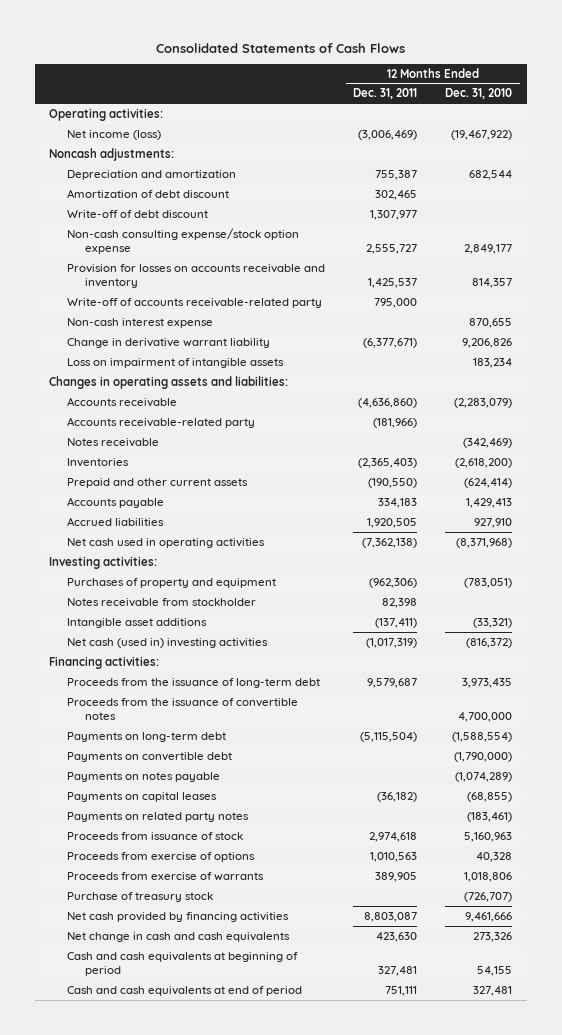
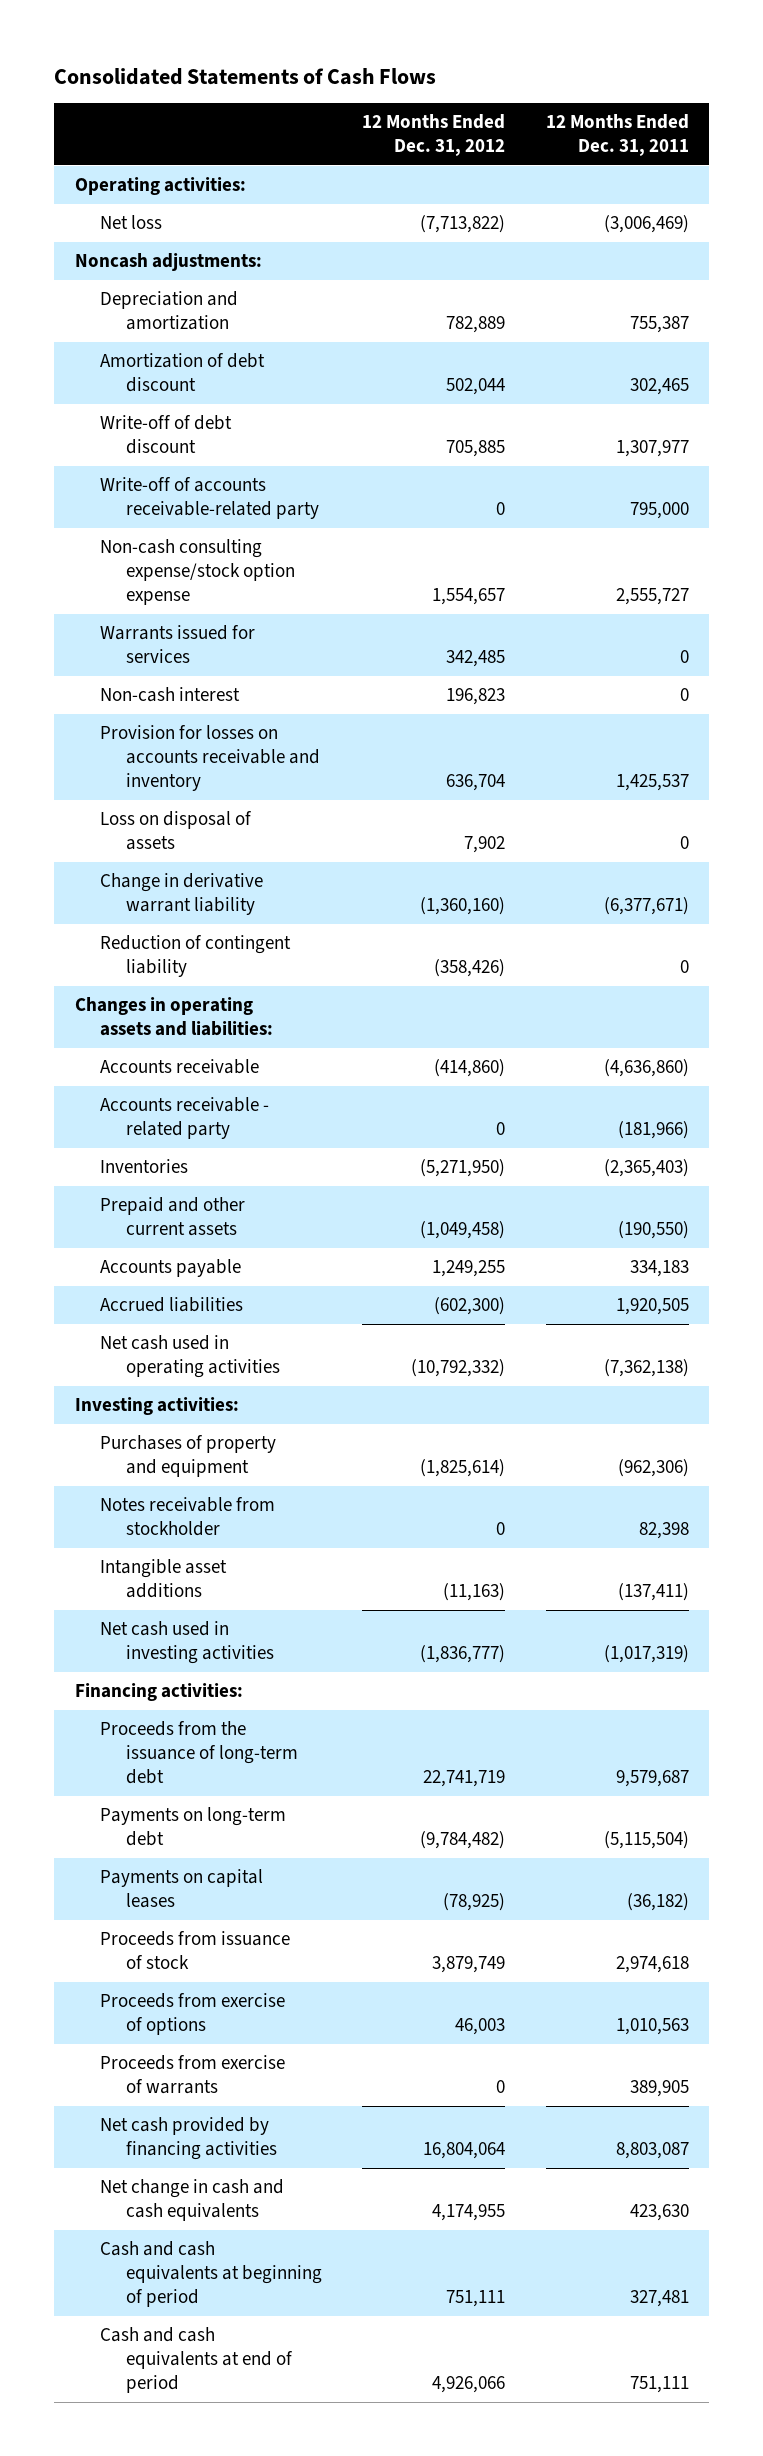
[445,88,513,100] Dec. 31, 2010 -> none
none -> [362,114,506,157] 12 Months Ended Dec. 31, 2012
[67,129,162,140] Net income (loss) -> [100,215,163,230] Net loss
[67,297,323,308] Write-off of accounts receivable-related party -> [100,477,319,520] Write-off of accounts receivable-related party
none -> [100,625,256,664] Warrants issued for services
none -> [100,687,241,703] Non-cash interest
[67,317,214,328] Non-cash interest expense -> none
none -> [100,811,253,851] Loss on disposal of assets
[67,357,285,368] Loss on impairment of intangible assets -> none
none -> [100,935,292,978] Reduction of contingent liability
[67,437,160,447] Notes receivable -> none
[67,416,256,428] Accounts receivable-related party -> [100,1097,270,1140] Accounts receivable - related party
[67,637,269,648] Net cash (used in) investing activities -> [100,1621,274,1665] Net cash used in investing activities
[67,697,299,721] Proceeds from the issuance of convertible notes -> none
[67,751,233,762] Payments on convertible debt -> none
[67,771,221,782] Payments on notes payable -> none
[67,811,250,822] Payments on related party notes -> none
[67,891,214,902] Purchase of treasury stock -> none

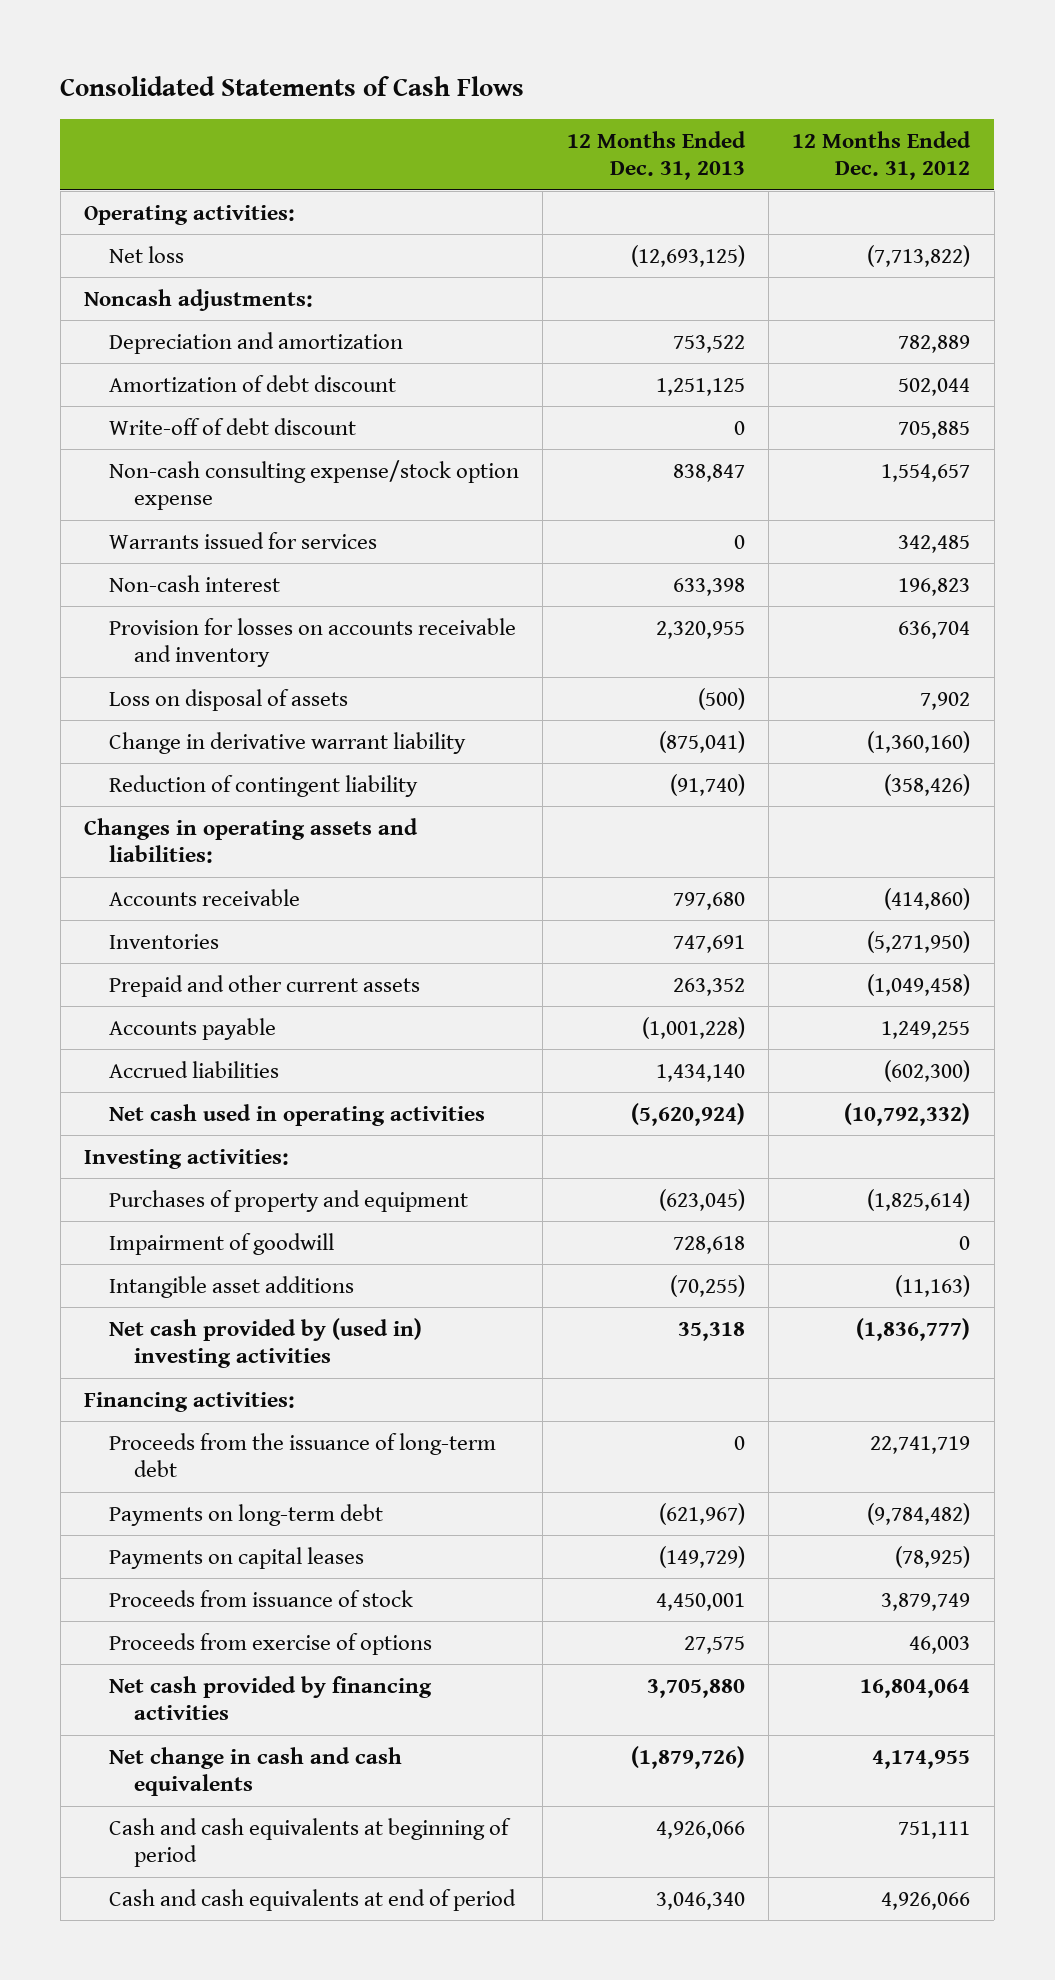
[545,114,689,157] 12 Months Ended Dec. 31, 2011 -> none
none -> [566,130,746,181] 12 Months Ended Dec. 31, 2013
[100,477,319,520] Write-off of accounts receivable-related party -> none
[100,1097,270,1140] Accounts receivable - related party -> none
[100,1497,276,1537] Notes receivable from stockholder -> none
none -> [108,1232,334,1255] Impairment of goodwill
[100,1621,274,1665] Net cash used in investing activities -> [108,1317,422,1369] Net cash provided by (used in) investing activities
[100,2055,286,2095] Proceeds from exercise of warrants -> none

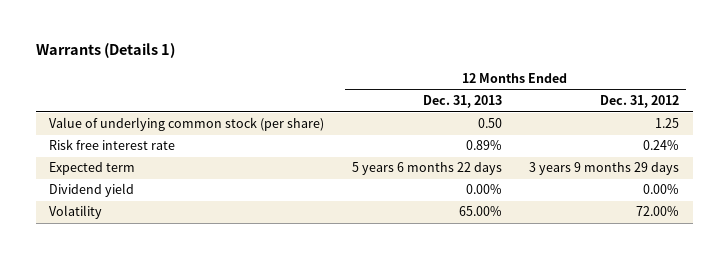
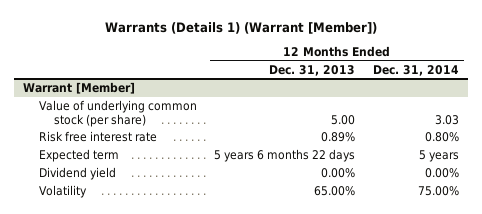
[35,43,175,59] Warrants (Details 1) -> [105,22,378,35] Warrants (Details 1) (Warrant [Member])
[599,95,679,109] Dec. 31, 2012 -> none
none -> [373,64,460,76] Dec. 31, 2014
none -> [23,81,136,94] Warrant [Member]
[477,118,502,129] 0.50 -> [331,114,356,125] 5.00

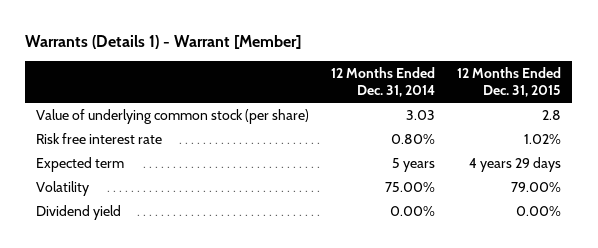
[105,22,378,35] Warrants (Details 1) (Warrant [Member]) -> [25,34,302,49] Warrants (Details 1) - Warrant [Member]
[269,64,356,76] Dec. 31, 2013 -> none
none -> [457,66,562,98] 12 Months Ended Dec. 31, 2015
[23,81,136,94] Warrant [Member] -> none
[38,166,116,180] Dividend yield -> none
none -> [36,204,122,220] Dividend yield

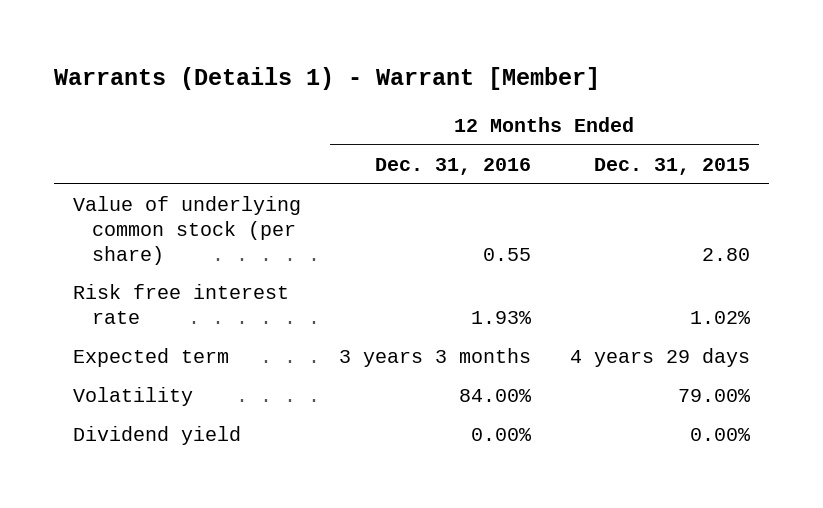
[331,66,436,98] 12 Months Ended Dec. 31, 2014 -> none
none -> [375,157,532,175] Dec. 31, 2016
[542,109,562,120] 2.8 -> [701,247,750,261] 2.80

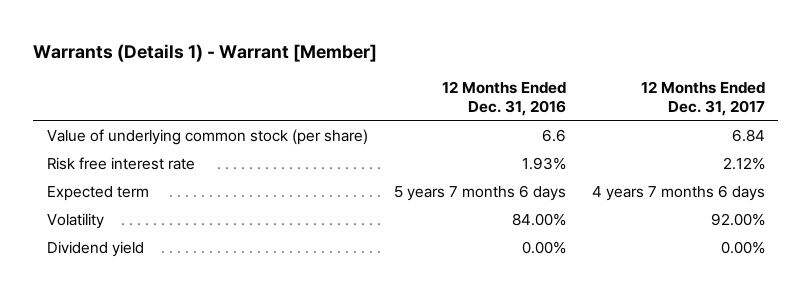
[593,157,750,175] Dec. 31, 2015 -> none
none -> [640,81,765,116] 12 Months Ended Dec. 31, 2017
[483,247,532,261] 0.55 -> [541,128,566,142] 6.6
[339,348,532,368] 3 years 3 months -> [393,184,566,201] 5 years 7 months 6 days

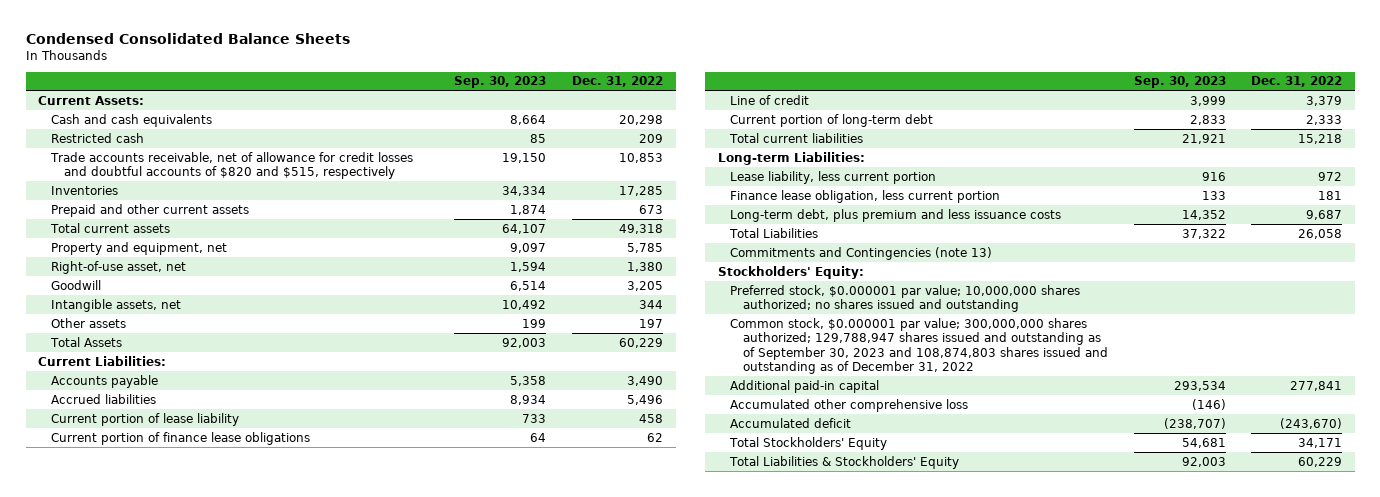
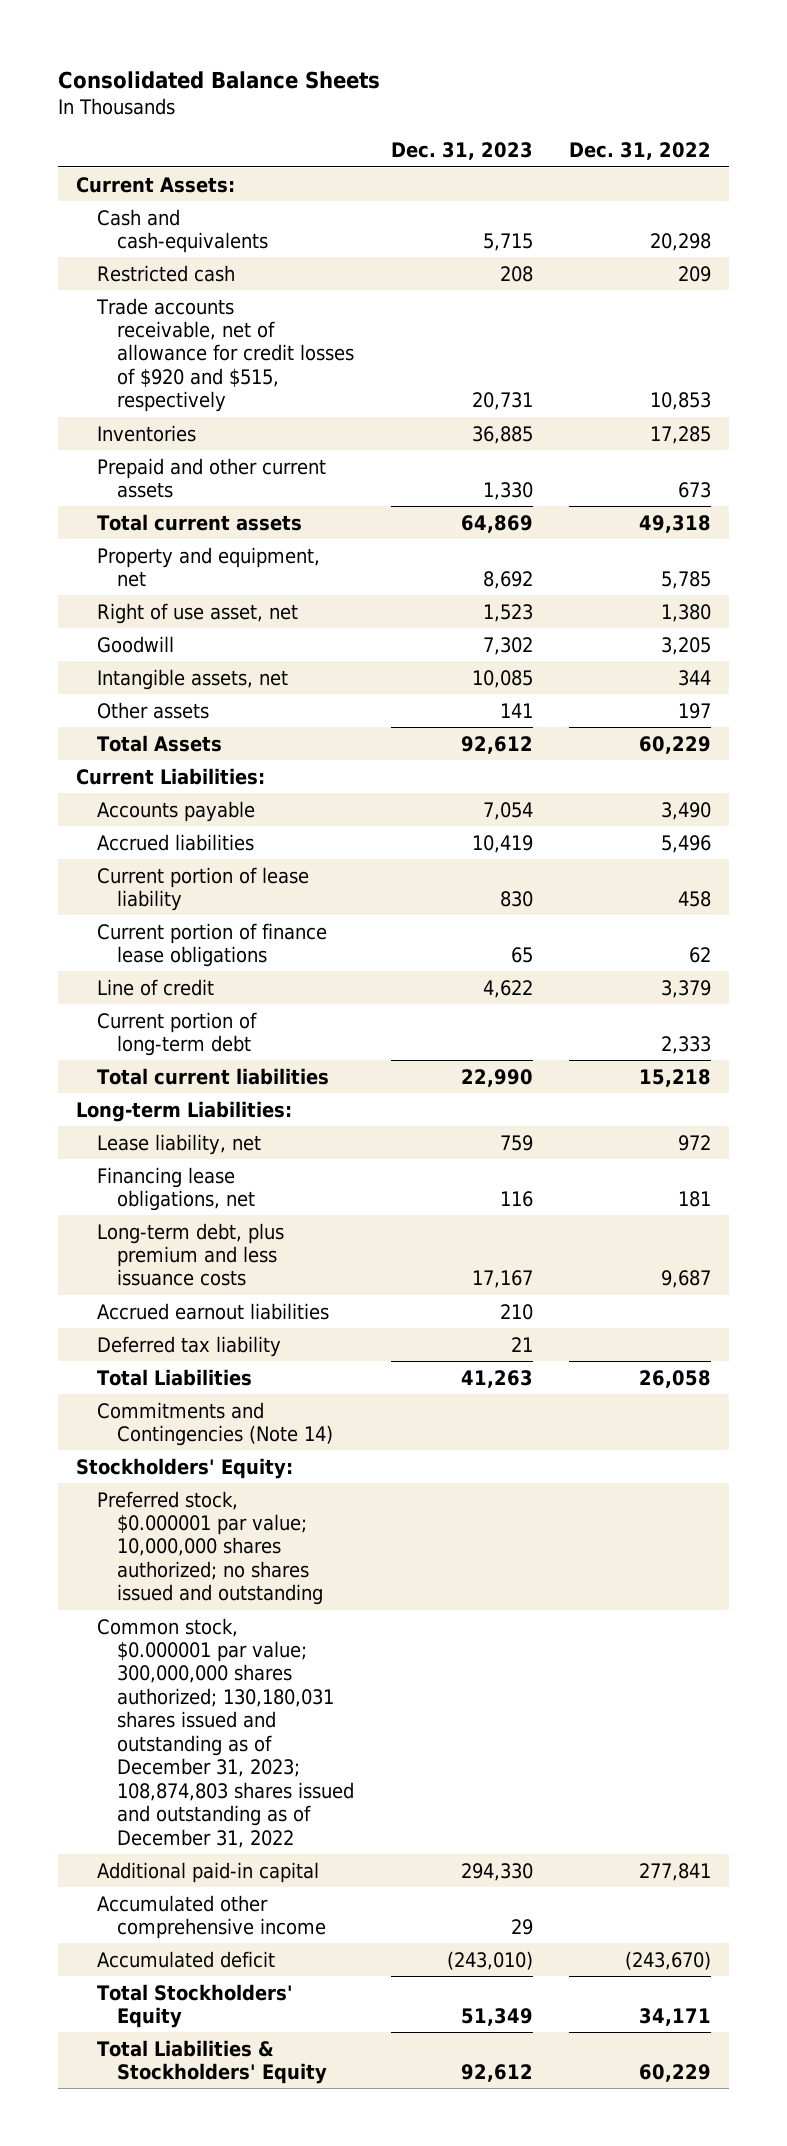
[25,32,350,44] Condensed Consolidated Balance Sheets -> [58,71,381,90] Consolidated Balance Sheets
[454,76,547,89] Sep. 30, 2023 -> none
none -> [390,142,533,161] Dec. 31, 2023
[50,113,212,127] Cash and cash equivalents -> [96,208,269,253] Cash and cash-equivalents
[49,151,413,180] Trade accounts receivable, net of allowance for credit losses and doubtful accounts of $820 and $515, respectively -> [95,297,355,413] Trade accounts receivable, net of allowance for credit losses of $920 and $515, respectively
[50,260,186,274] Right-of-use asset, net -> [96,602,298,624] Right of use asset, net
[730,170,937,184] Lease liability, less current portion -> [96,1133,261,1155] Lease liability, net
[730,189,1001,203] Finance lease obligation, less current portion -> [96,1166,256,1211] Financing lease obligations, net
none -> [96,1302,329,1320] Accrued earnout liabilities
none -> [96,1335,281,1357] Deferred tax liability
[730,246,993,260] Commitments and Contingencies (note 13) -> [96,1401,334,1446] Commitments and Contingencies (Note 14)
[730,317,1108,375] Common stock, $0.000001 par value; 300,000,000 shares authorized; 129,788,947 shares issued and outstanding as of September 30, 2023 and 108,874,803 shares issued and outstanding as of December 31, 2022 -> [96,1617,355,1848] Common stock, $0.000001 par value; 300,000,000 shares authorized; 130,180,031 shares issued and outstanding as of December 31, 2023; 108,874,803 shares issued and outstanding as of December 31, 2022
[730,398,969,412] Accumulated other comprehensive loss -> [96,1894,327,1939] Accumulated other comprehensive income

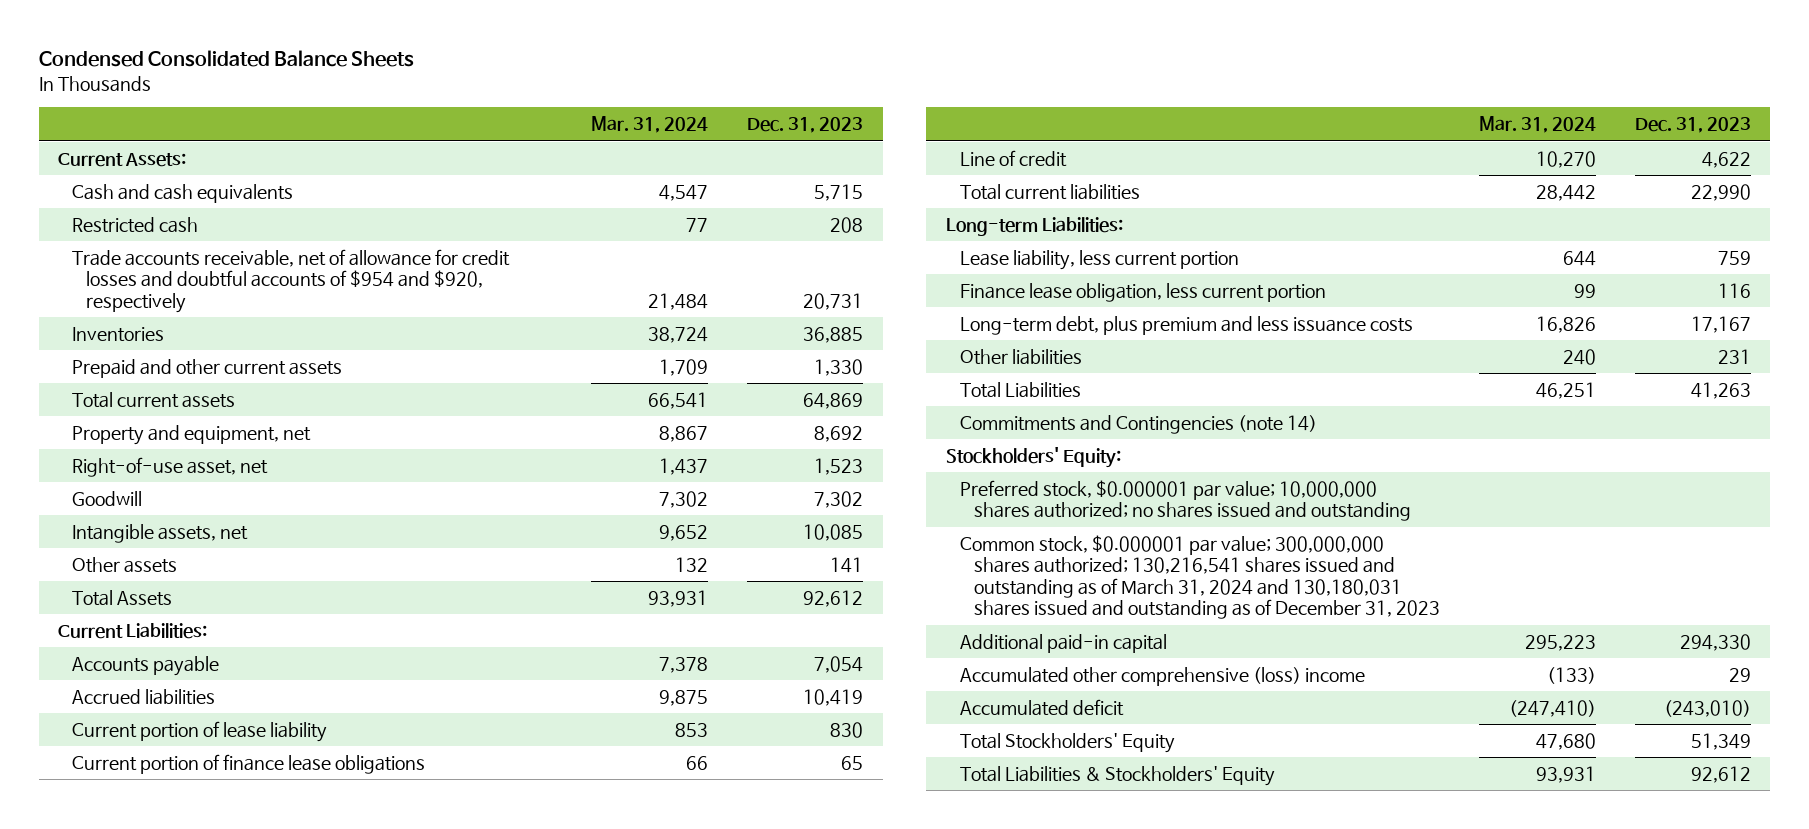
[58,71,381,90] Consolidated Balance Sheets -> [39,50,415,68] Condensed Consolidated Balance Sheets
[569,142,712,161] Dec. 31, 2022 -> none
none -> [591,116,709,134] Mar. 31, 2024
[96,208,269,253] Cash and cash-equivalents -> [72,183,294,203] Cash and cash equivalents
[95,297,355,413] Trade accounts receivable, net of allowance for credit losses of $920 and $515, respectively -> [72,248,511,313] Trade accounts receivable, net of allowance for credit losses and doubtful accounts of $954 and $920, respectively
[96,602,298,624] Right of use asset, net -> [72,456,269,477] Right-of-use asset, net
[96,1011,257,1056] Current portion of long-term debt -> none
[96,1133,261,1155] Lease liability, net -> [959,249,1239,270] Lease liability, less current portion
[96,1166,256,1211] Financing lease obligations, net -> [959,282,1326,302] Finance lease obligation, less current portion
[96,1302,329,1320] Accrued earnout liabilities -> none
[96,1335,281,1357] Deferred tax liability -> none
none -> [959,348,1082,365] Other liabilities
[96,1401,334,1446] Commitments and Contingencies (Note 14) -> [959,414,1317,434] Commitments and Contingencies (note 14)
[96,1617,355,1848] Common stock, $0.000001 par value; 300,000,000 shares authorized; 130,180,031 shares issued and outstanding as of December 31, 2023; 108,874,803 shares issued and outstanding as of December 31, 2022 -> [959,534,1440,620] Common stock, $0.000001 par value; 300,000,000 shares authorized; 130,216,541 shares issued and outstanding as of March 31, 2024 and 130,180,031 shares issued and outstanding as of December 31, 2023
[96,1894,327,1939] Accumulated other comprehensive income -> [959,666,1365,686] Accumulated other comprehensive (loss) income

